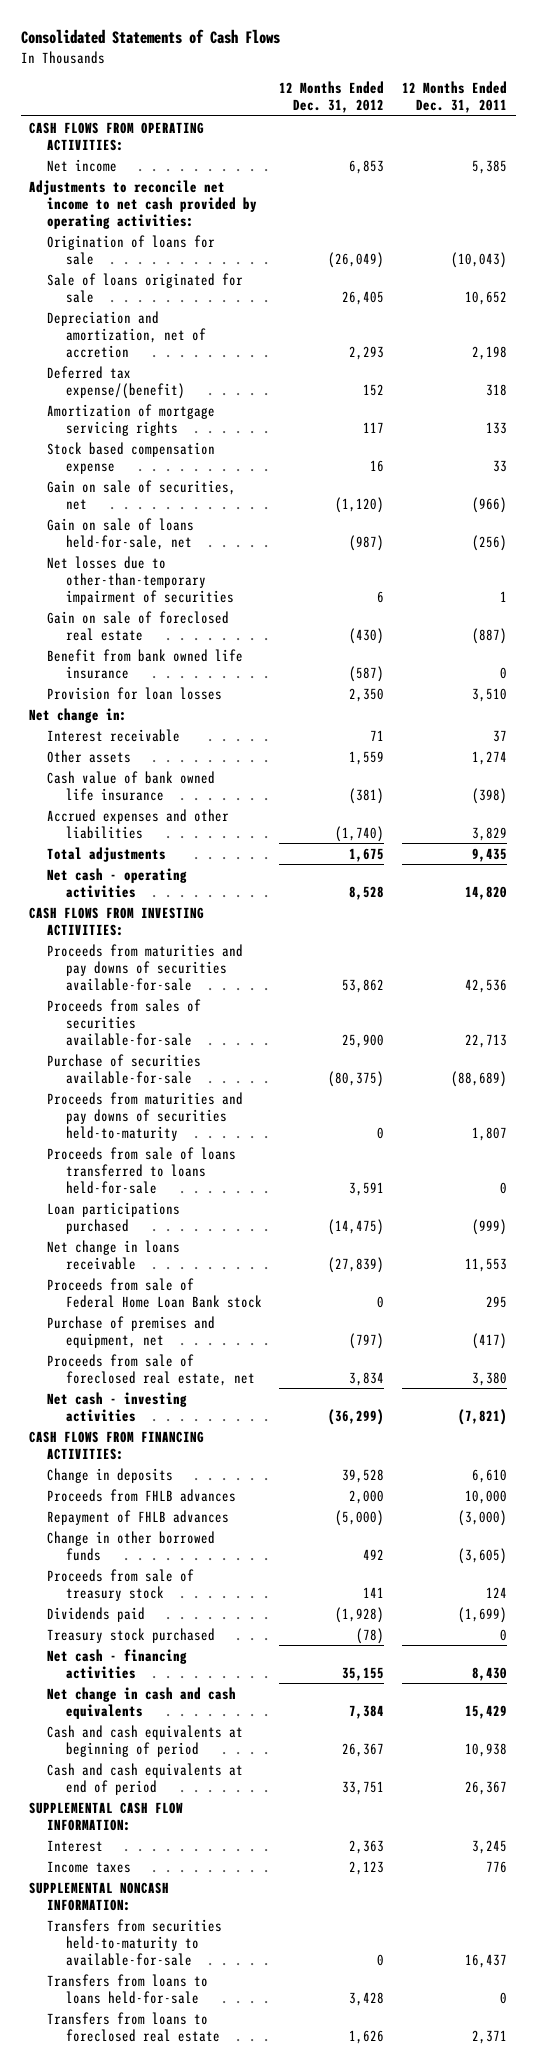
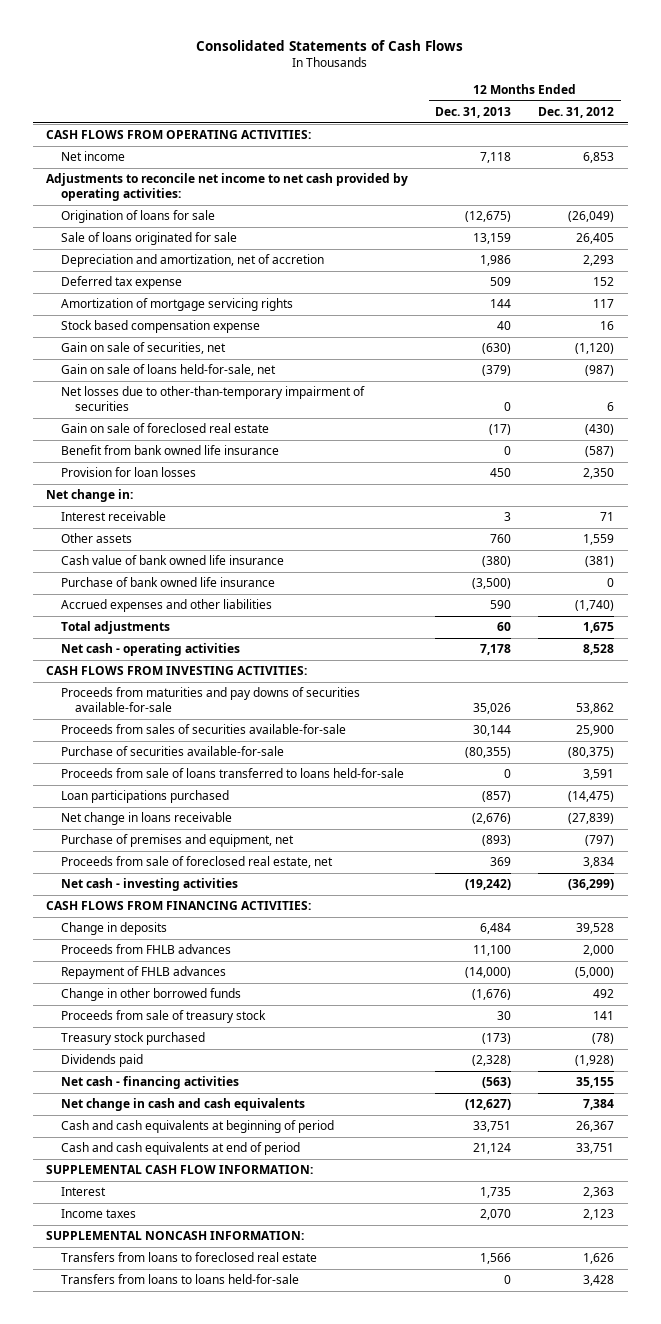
[401,81,507,114] 12 Months Ended Dec. 31, 2011 -> none
none -> [435,107,512,119] Dec. 31, 2013
[47,365,185,399] Deferred tax expense/(benefit) -> [60,276,182,290] Deferred tax expense
none -> [60,577,275,588] Purchase of bank owned life insurance
[47,1091,244,1141] Proceeds from maturities and pay downs of securities held-to-maturity -> none
[47,1277,262,1308] Proceeds from sale of Federal Home Loan Bank stock -> none
[47,1606,146,1622] Dividends paid -> [60,1054,143,1068] Dividends paid
[47,1918,223,1966] Transfers from securities held-to-maturity to available-for-sale -> none
[47,1973,209,2004] Transfers from loans to loans held-for-sale -> [60,1274,299,1285] Transfers from loans to loans held-for-sale

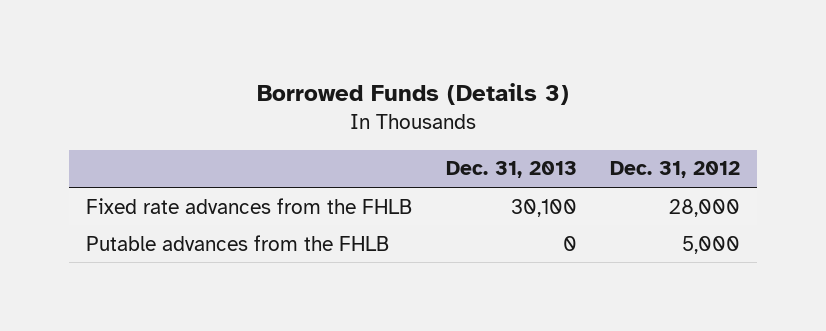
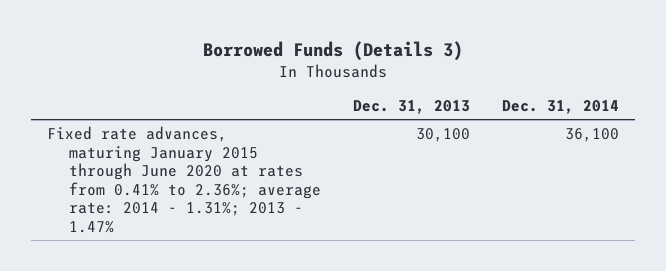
[609,161,740,179] Dec. 31, 2012 -> none
none -> [501,100,619,115] Dec. 31, 2014
[86,234,390,251] Putable advances from the FHLB -> none
[86,197,413,214] Fixed rate advances from the FHLB -> [47,125,322,233] Fixed rate advances, maturing January 2015 through June 2020 at rates from 0.41% to 2.36%; average rate: 2014 - 1.31%; 2013 - 1.47%

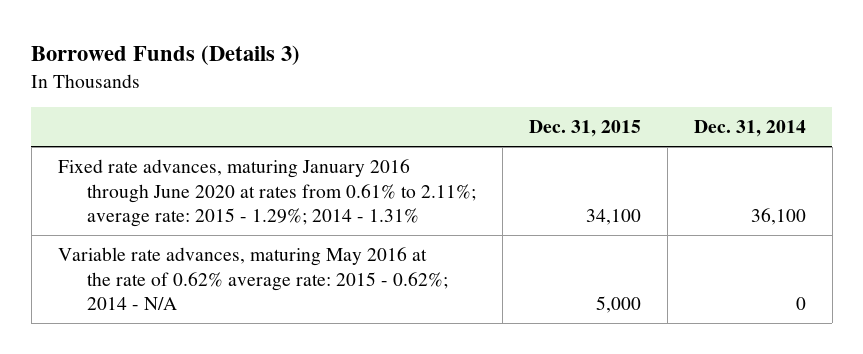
[353,100,471,115] Dec. 31, 2013 -> none
none -> [528,120,641,138] Dec. 31, 2015
[47,125,322,233] Fixed rate advances, maturing January 2015 through June 2020 at rates from 0.41% to 2.36%; average rate: 2014 - 1.31%; 2013 - 1.47% -> [57,158,476,228] Fixed rate advances, maturing January 2016 through June 2020 at rates from 0.61% to 2.11%; average rate: 2015 - 1.29%; 2014 - 1.31%
none -> [57,246,448,311] Variable rate advances, maturing May 2016 at the rate of 0.62% average rate: 2015 - 0.62%; 2014 - N/A

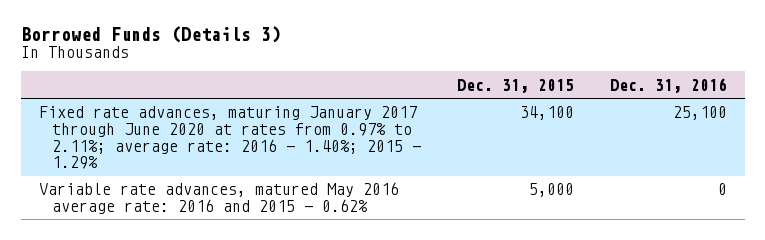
[693,120,806,138] Dec. 31, 2014 -> none
none -> [609,77,727,93] Dec. 31, 2016
[57,158,476,228] Fixed rate advances, maturing January 2016 through June 2020 at rates from 0.61% to 2.11%; average rate: 2015 - 1.29%; 2014 - 1.31% -> [38,106,422,170] Fixed rate advances, maturing January 2017 through June 2020 at rates from 0.97% to 2.11%; average rate: 2016 - 1.40%; 2015 - 1.29%
[57,246,448,311] Variable rate advances, maturing May 2016 at the rate of 0.62% average rate: 2015 - 0.62%; 2014 - N/A -> [38,182,399,214] Variable rate advances, matured May 2016 average rate: 2016 and 2015 - 0.62%

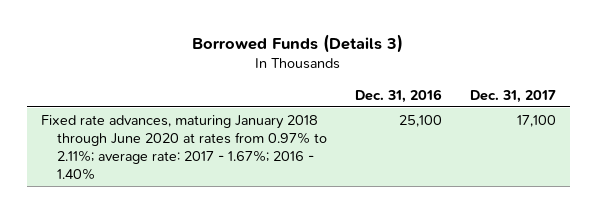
[456,78,574,93] Dec. 31, 2015 -> none
none -> [469,89,556,103] Dec. 31, 2017
[38,182,399,214] Variable rate advances, matured May 2016 average rate: 2016 and 2015 - 0.62% -> none
[38,106,422,170] Fixed rate advances, maturing January 2017 through June 2020 at rates from 0.97% to 2.11%; average rate: 2016 - 1.40%; 2015 - 1.29% -> [41,114,327,181] Fixed rate advances, maturing January 2018 through June 2020 at rates from 0.97% to 2.11%; average rate: 2017 - 1.67%; 2016 - 1.40%

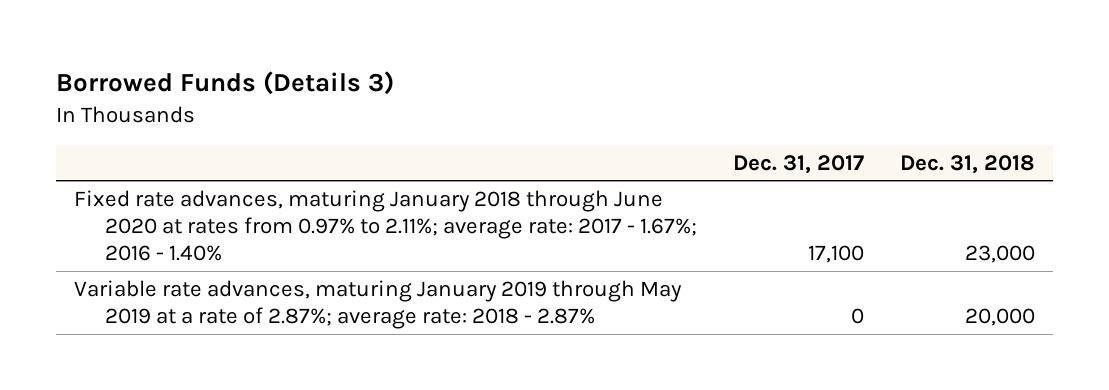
[354,88,442,103] Dec. 31, 2016 -> none
none -> [899,154,1035,174] Dec. 31, 2018
none -> [73,280,682,330] Variable rate advances, maturing January 2019 through May 2019 at a rate of 2.87%; average rate: 2018 - 2.87%

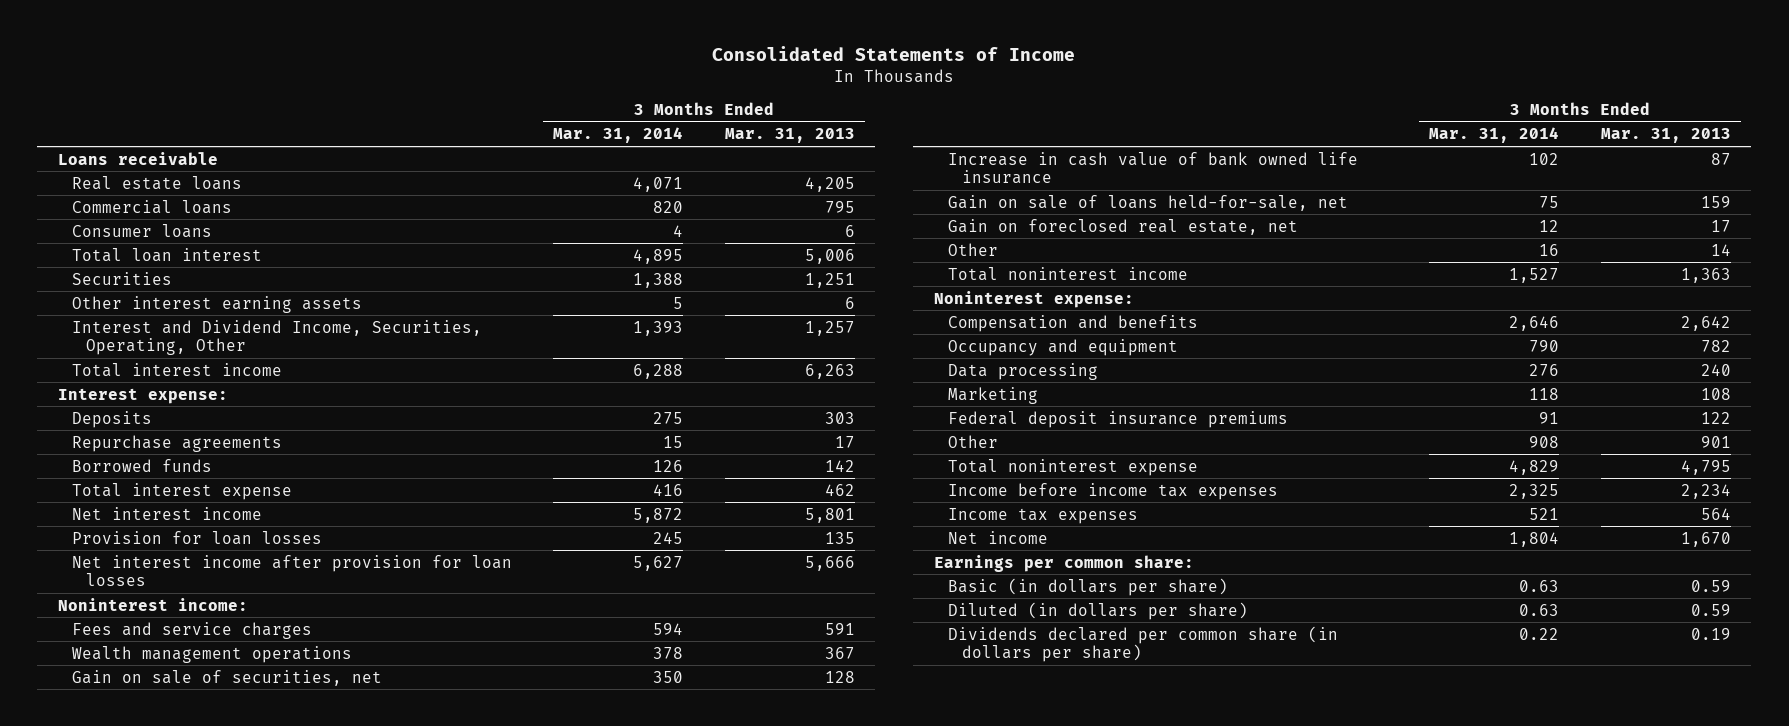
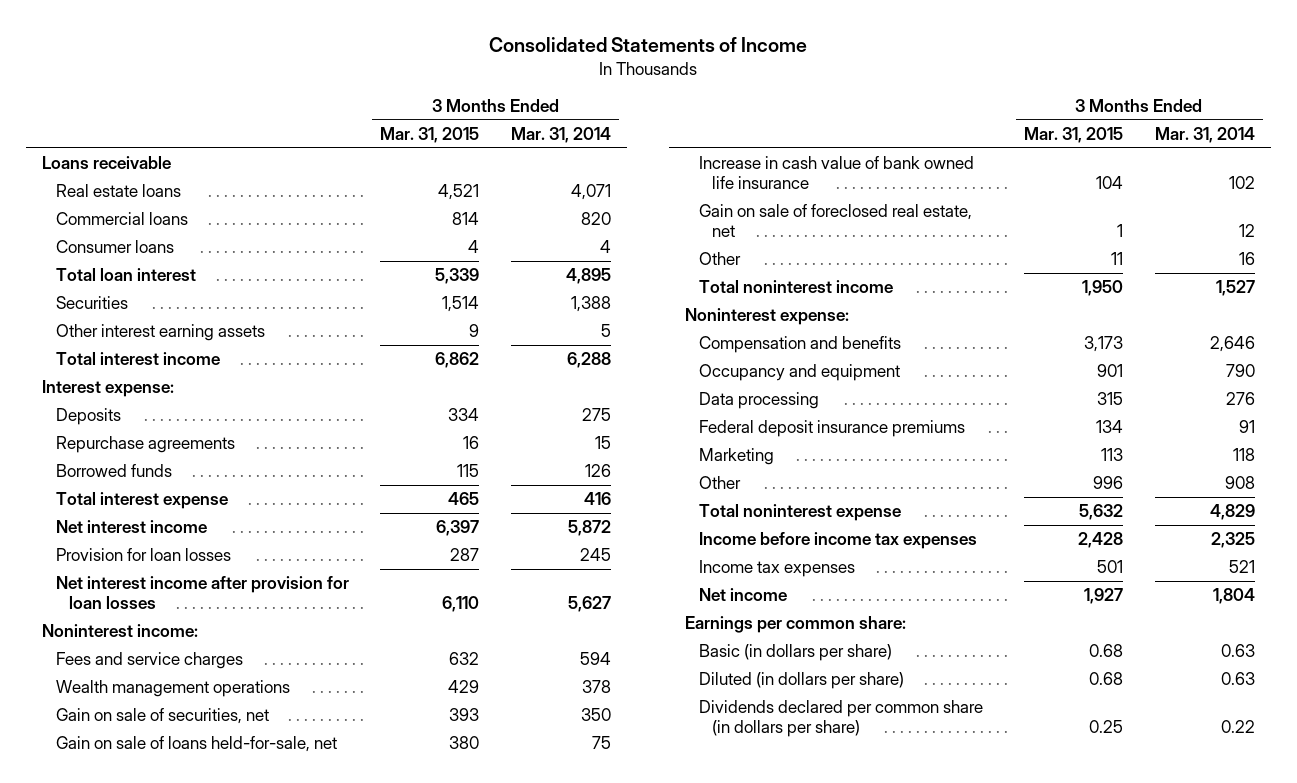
[724,128,855,144] Mar. 31, 2013 -> none
none -> [380,126,480,143] Mar. 31, 2015
[71,319,482,355] Interest and Dividend Income, Securities, Operating, Other -> none
[947,151,1358,184] Increase in cash value of bank owned life insurance -> [698,156,974,189] Increase in cash value of bank owned life insurance
[947,218,1298,235] Gain on foreclosed real estate, net -> [698,204,972,237] Gain on sale of foreclosed real estate, net
[947,386,1038,404] Marketing -> [698,448,774,466] Marketing

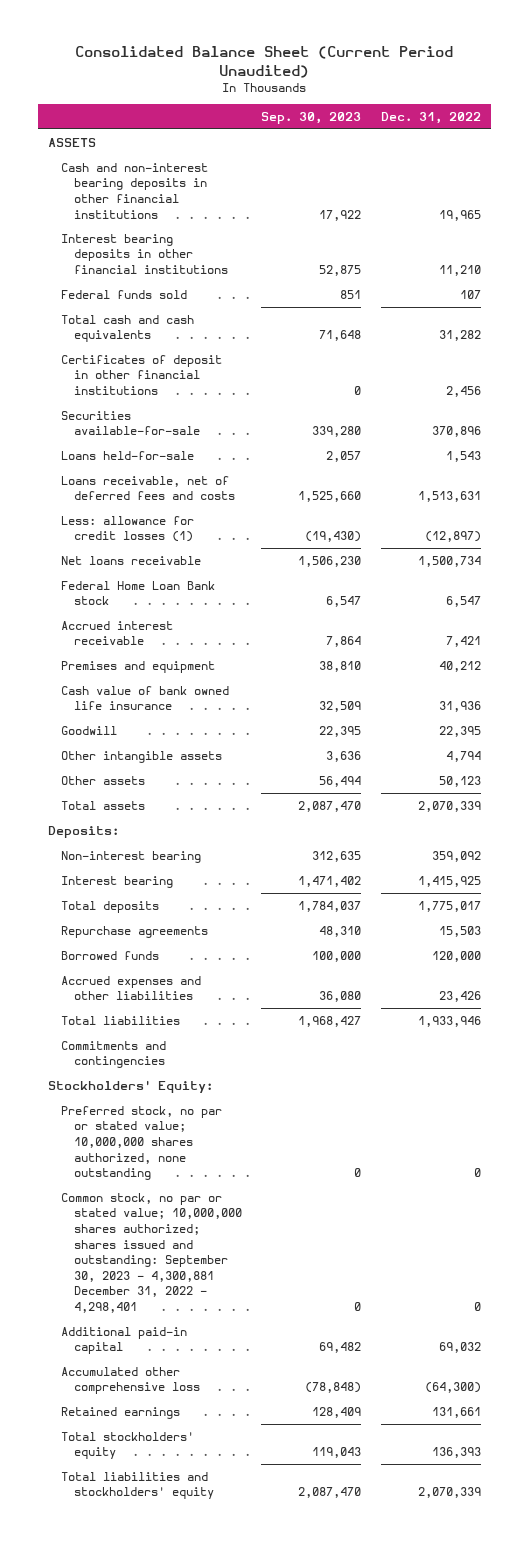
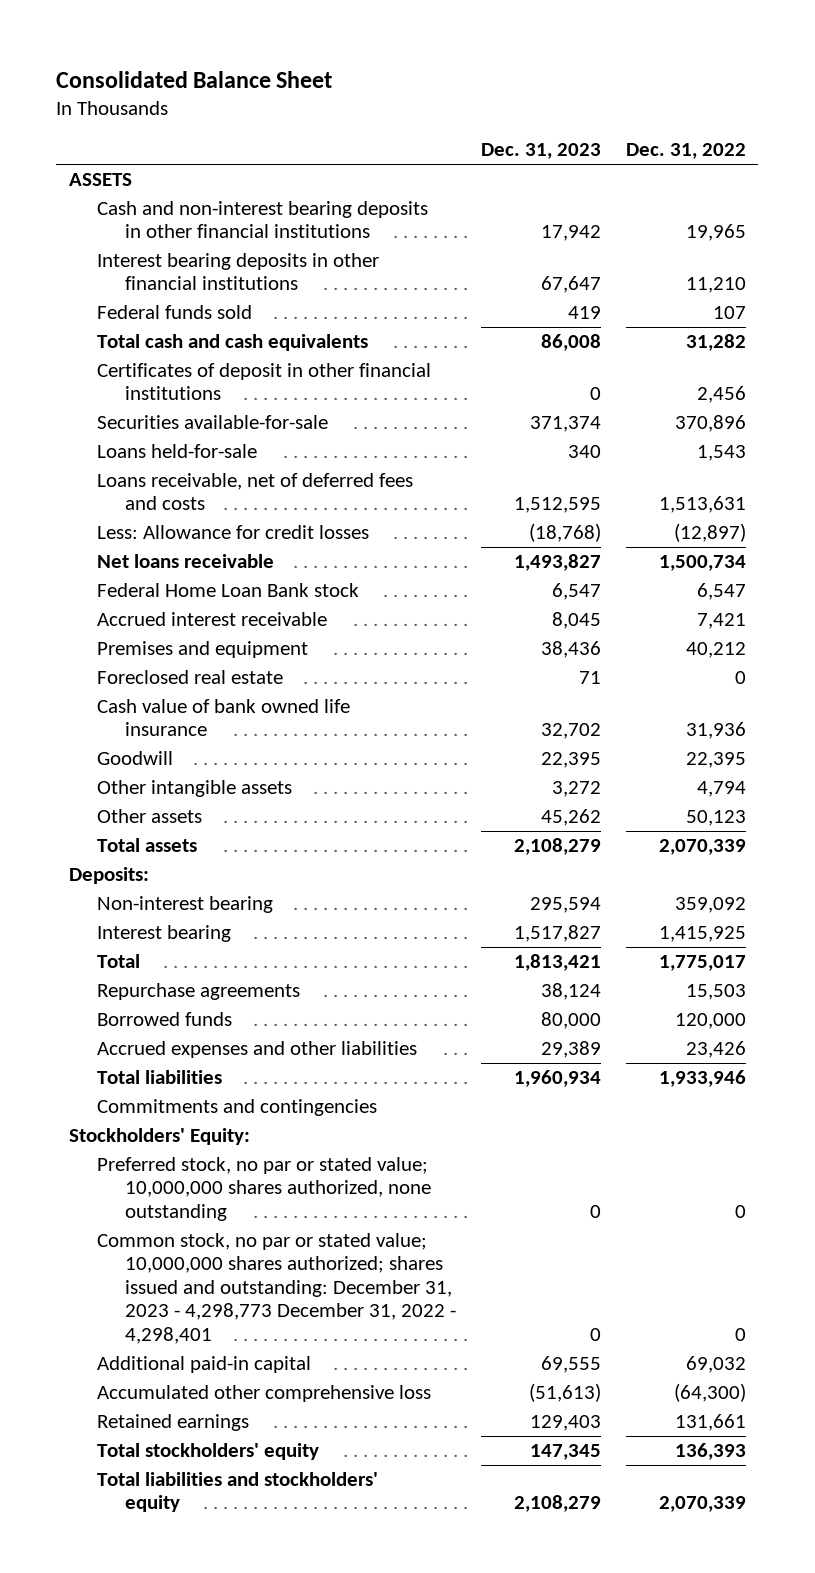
[75,45,454,78] Consolidated Balance Sheet (Current Period Unaudited) -> [56,70,333,88] Consolidated Balance Sheet
[261,112,362,125] Sep. 30, 2023 -> none
none -> [480,143,601,160] Dec. 31, 2023
[60,515,194,543] Less: allowance for credit losses (1) -> [96,524,369,539] Less: Allowance for credit losses
none -> [96,669,283,684] Foreclosed real estate
[60,900,159,913] Total deposits -> [96,953,140,968] Total
[60,1192,242,1313] Common stock, no par or stated value; 10,000,000 shares authorized; shares issued and outstanding: September 30, 2023 - 4,300,881 December 31, 2022 - 4,298,401 -> [96,1232,456,1344] Common stock, no par or stated value; 10,000,000 shares authorized; shares issued and outstanding: December 31, 2023 - 4,298,773 December 31, 2022 - 4,298,401

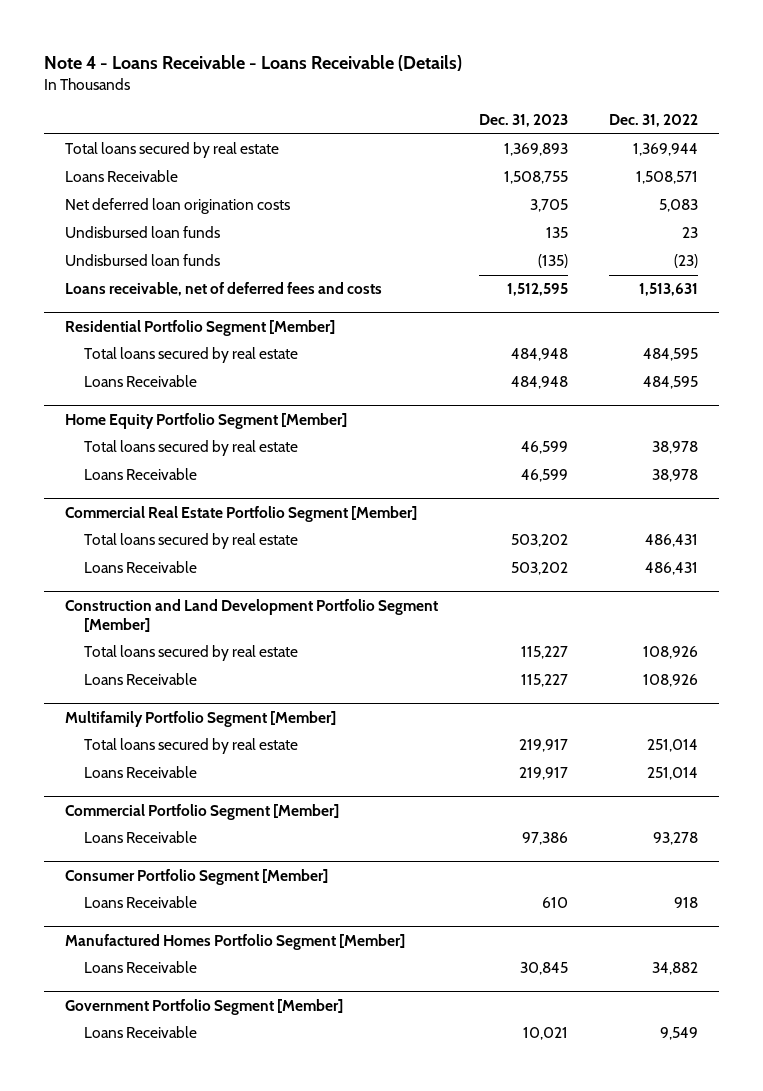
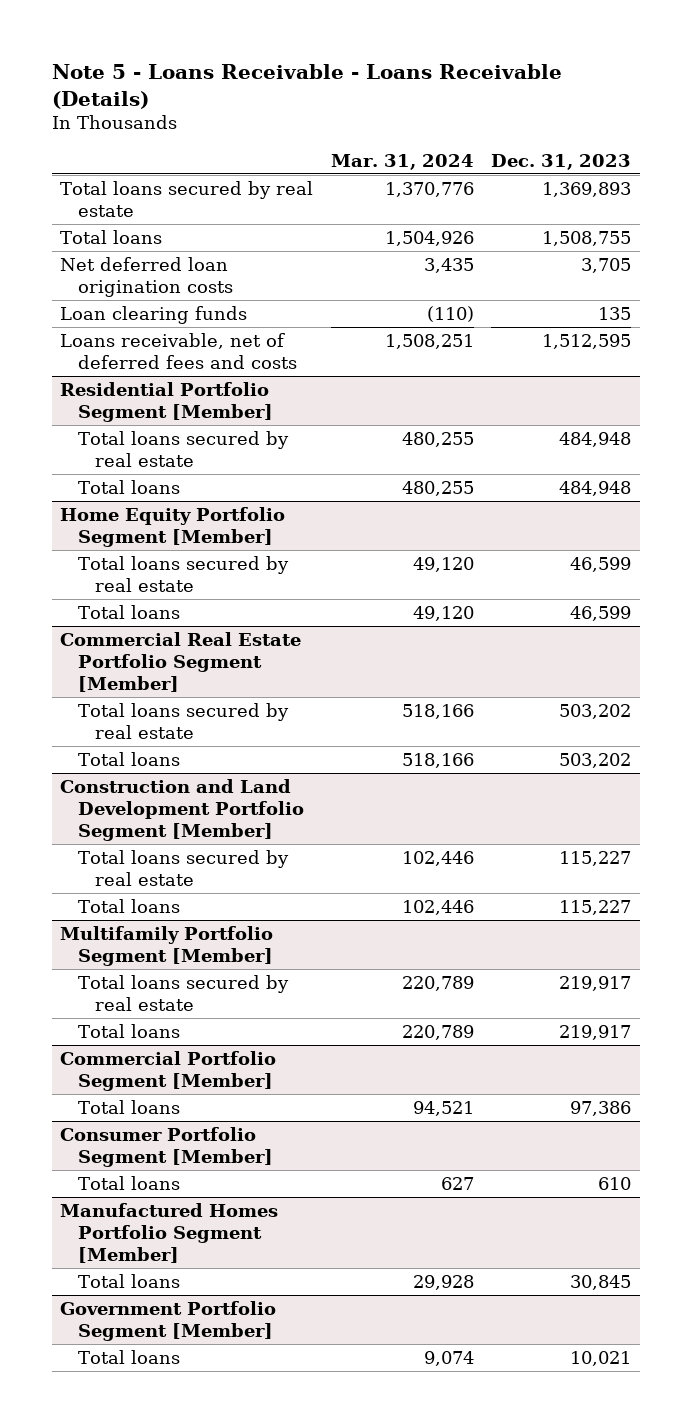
[44,54,463,71] Note 4 - Loans Receivable - Loans Receivable (Details) -> [51,63,562,109] Note 5 - Loans Receivable - Loans Receivable (Details)
[609,114,699,128] Dec. 31, 2022 -> none
none -> [330,153,474,170] Mar. 31, 2024
[65,170,179,183] Loans Receivable -> [60,229,163,244] Total loans
[65,254,221,267] Undisbursed loan funds -> none
[65,226,221,239] Undisbursed loan funds -> [60,305,248,324] Loan clearing funds
[84,375,198,388] Loans Receivable -> [77,479,180,494] Total loans
[84,468,198,481] Loans Receivable -> [77,604,180,619] Total loans
[84,561,198,574] Loans Receivable -> [77,751,180,766] Total loans
[84,673,198,686] Loans Receivable -> [77,898,180,913] Total loans
[84,766,198,779] Loans Receivable -> [77,1023,180,1038] Total loans
[84,831,198,844] Loans Receivable -> [77,1099,180,1114] Total loans
[84,896,198,909] Loans Receivable -> [77,1175,180,1190] Total loans
[84,961,198,974] Loans Receivable -> [77,1273,180,1288] Total loans
[84,1026,198,1039] Loans Receivable -> [77,1349,180,1364] Total loans

